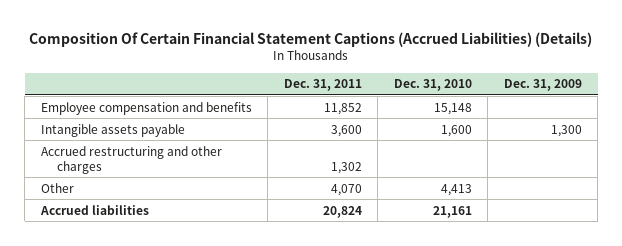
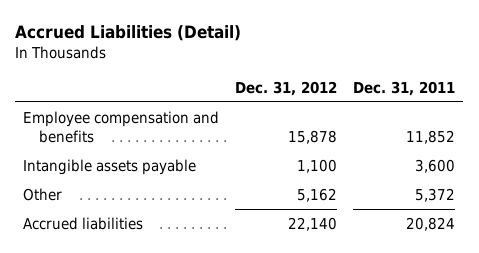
[29,31,593,47] Composition Of Certain Financial Statement Captions (Accrued Liabilities) (Details) -> [15,25,242,42] Accrued Liabilities (Detail)
[393,79,472,92] Dec. 31, 2010 -> none
[503,79,582,92] Dec. 31, 2009 -> none
none -> [235,80,338,96] Dec. 31, 2012
[40,145,222,174] Accrued restructuring and other charges -> none
[330,183,362,196] 4,070 -> [415,187,456,202] 5,372

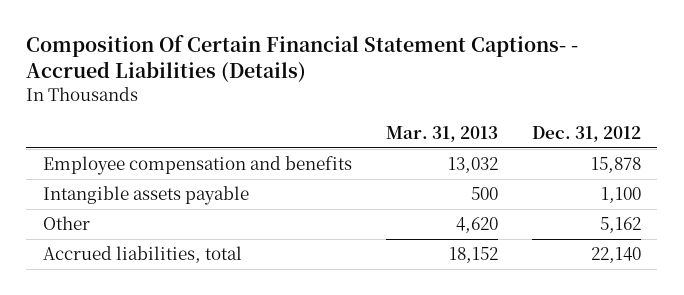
[15,25,242,42] Accrued Liabilities (Detail) -> [26,35,579,83] Composition Of Certain Financial Statement Captions- - Accrued Liabilities (Details)
[353,80,456,96] Dec. 31, 2011 -> none
none -> [385,125,498,142] Mar. 31, 2013
[23,216,144,230] Accrued liabilities -> [43,246,243,264] Accrued liabilities, total

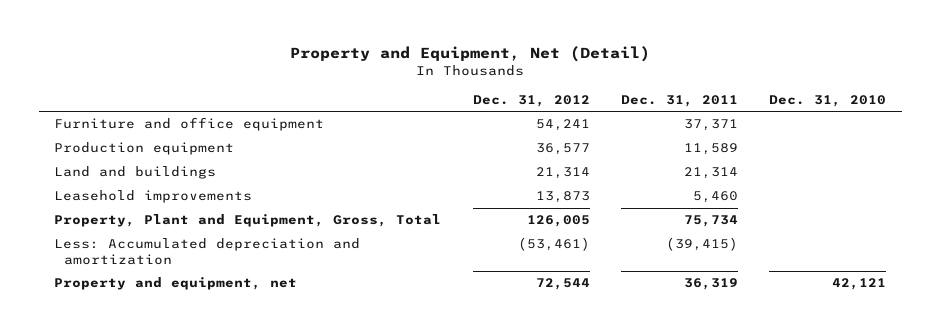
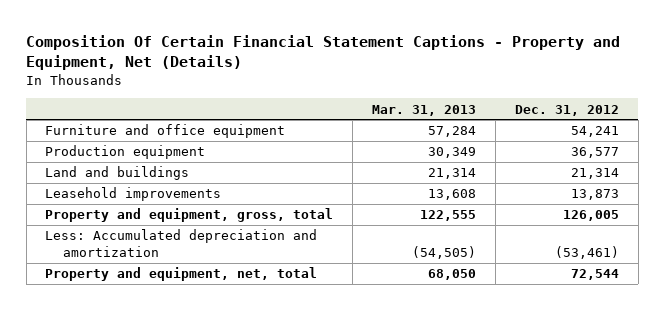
[290,46,651,63] Property and Equipment, Net (Detail) -> [26,34,621,71] Composition Of Certain Financial Statement Captions - Property and Equipment, Net (Details)
[621,95,739,108] Dec. 31, 2011 -> none
[769,95,887,108] Dec. 31, 2010 -> none
none -> [372,104,477,116] Mar. 31, 2013
[54,214,442,228] Property, Plant and Equipment, Gross, Total -> [45,208,334,223] Property and equipment, gross, total
[54,277,298,291] Property and equipment, net -> [45,267,318,282] Property and equipment, net, total

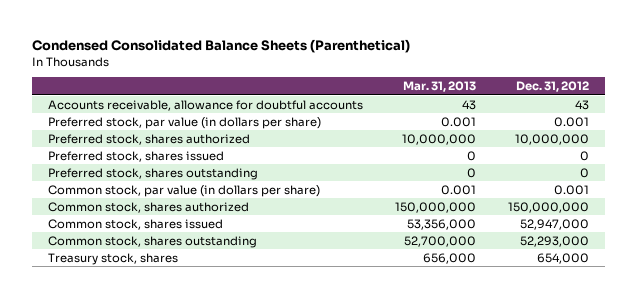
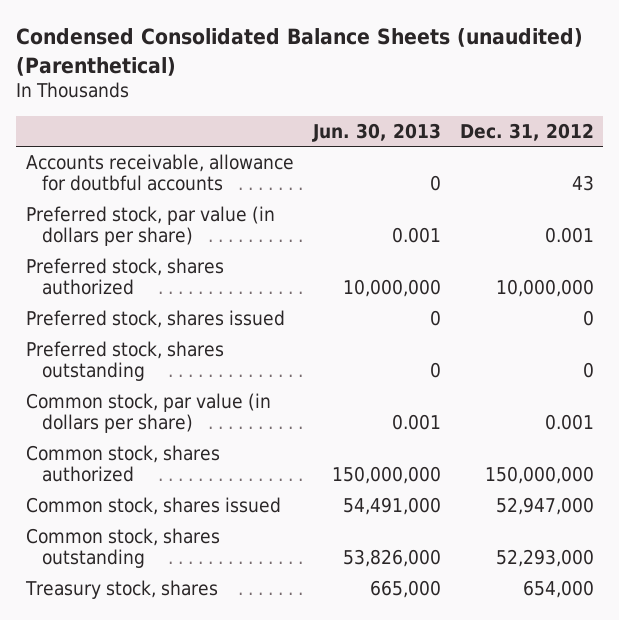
[32,39,411,54] Condensed Consolidated Balance Sheets (Parenthetical) -> [15,28,583,76] Condensed Consolidated Balance Sheets (unaudited) (Parenthetical)
[403,81,477,93] Mar. 31, 2013 -> none
none -> [311,122,441,142] Jun. 30, 2013
[48,99,364,111] Accounts receivable, allowance for doubtful accounts -> [25,153,294,191] Accounts receivable, allowance for doutbful accounts

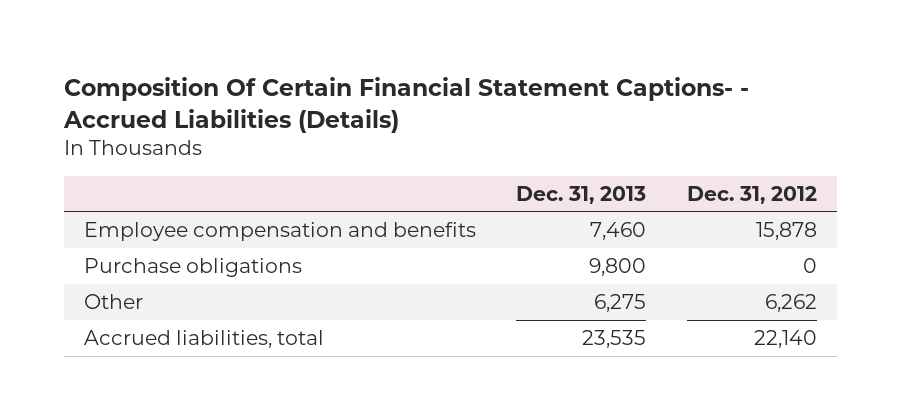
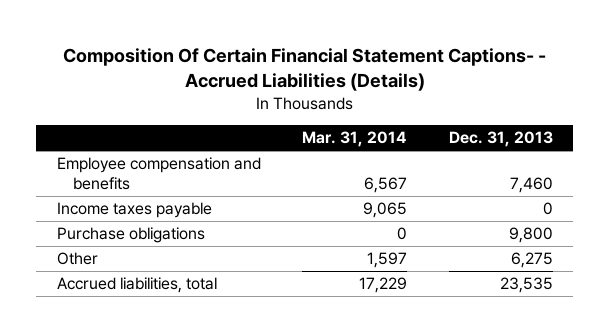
[686,185,817,204] Dec. 31, 2012 -> none
none -> [302,131,408,148] Mar. 31, 2014
none -> [57,202,213,219] Income taxes payable

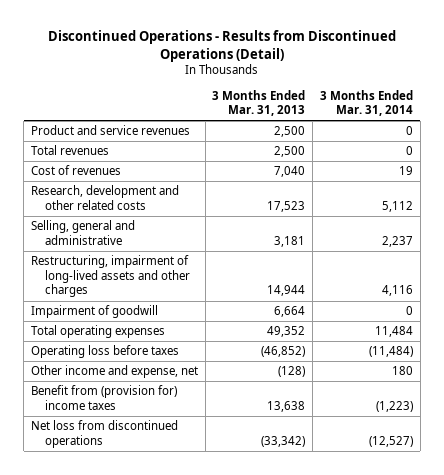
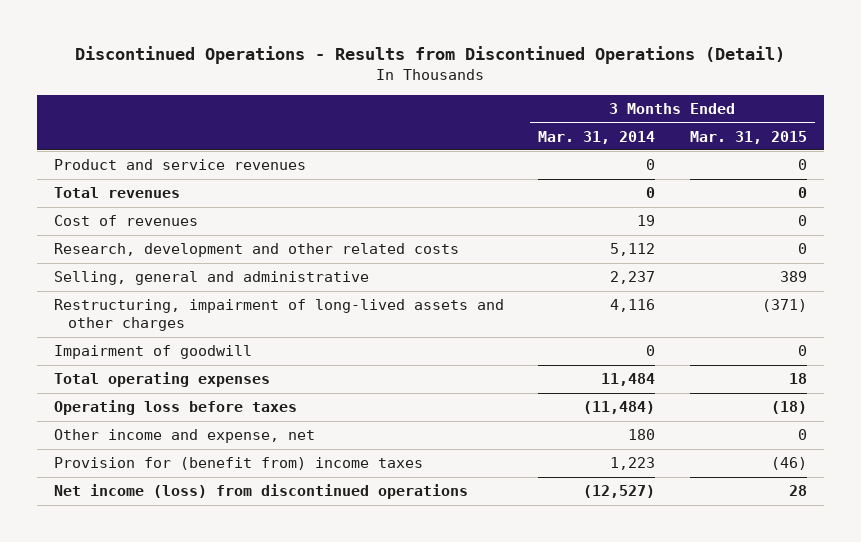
[212,89,306,117] 3 Months Ended Mar. 31, 2013 -> none
none -> [689,130,807,144] Mar. 31, 2015
[30,385,177,410] Benefit from (provision for) income taxes -> [54,457,424,471] Provision for (benefit from) income taxes
[375,400,413,412] (1,223) -> [610,457,656,471] 1,223
[30,420,178,448] Net loss from discontinued operations -> [54,484,469,500] Net income (loss) from discontinued operations

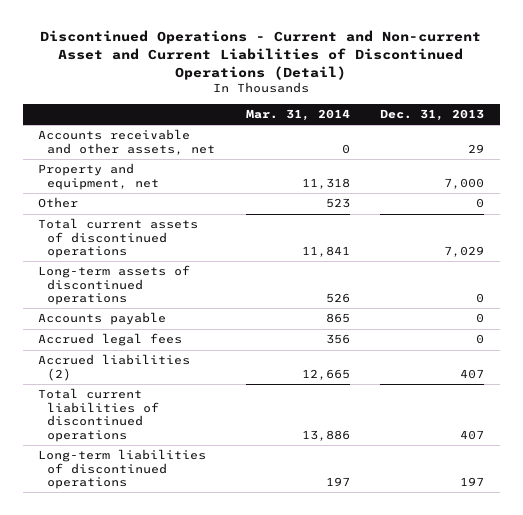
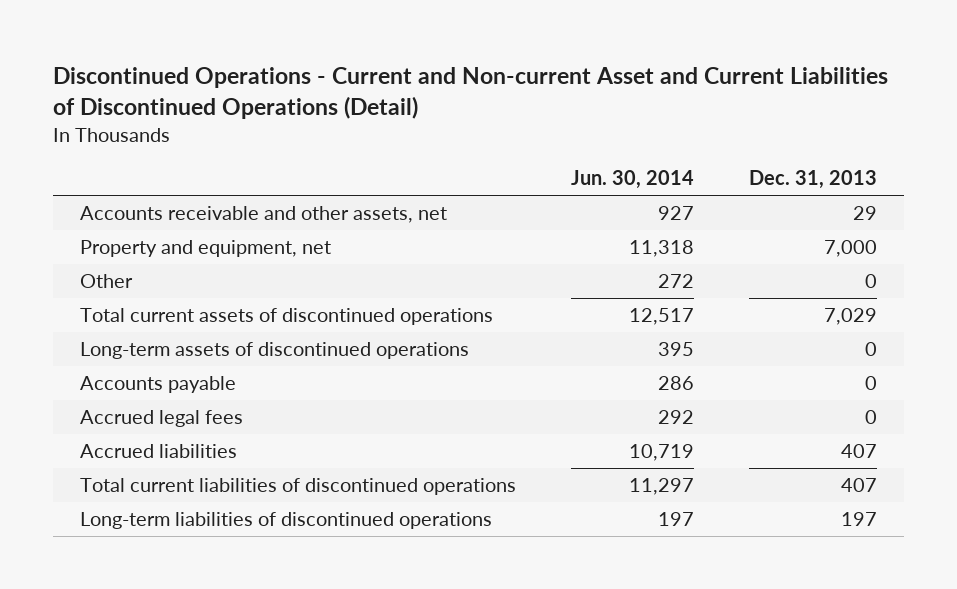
[245,109,350,122] Mar. 31, 2014 -> none
none -> [570,170,694,190] Jun. 30, 2014
[38,354,191,381] Accrued liabilities (2) -> [80,444,238,459] Accrued liabilities

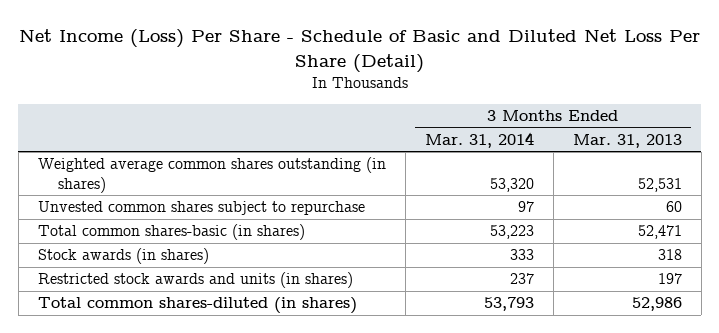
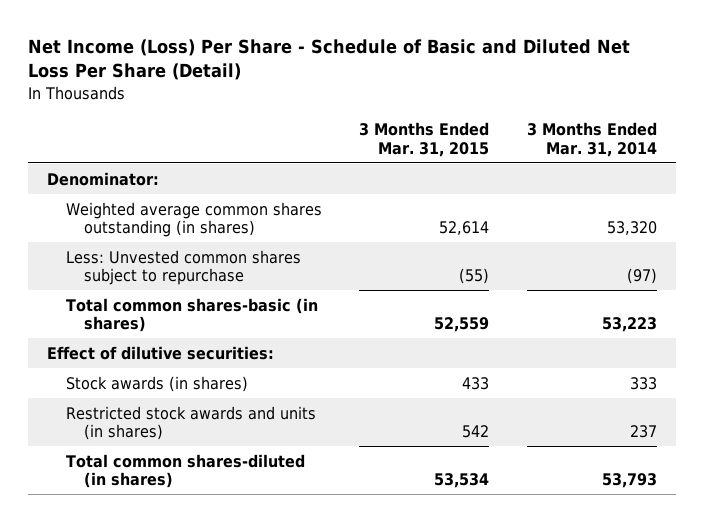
[572,133,682,148] Mar. 31, 2013 -> none
none -> [359,122,490,157] 3 Months Ended Mar. 31, 2015
none -> [46,171,159,186] Denominator:
[37,201,365,216] Unvested common shares subject to repurchase -> [65,249,301,286] Less: Unvested common shares subject to repurchase
[517,201,534,213] 97 -> [626,268,657,285] (97)
none -> [46,345,274,360] Effect of dilutive securities:

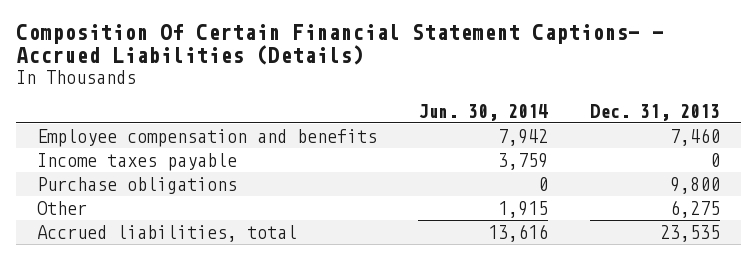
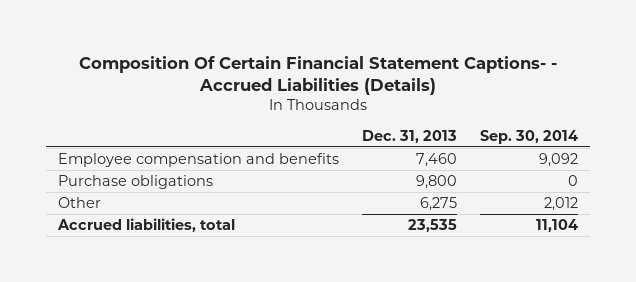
[418,103,549,121] Jun. 30, 2014 -> none
none -> [480,129,579,144] Sep. 30, 2014
[36,152,237,171] Income taxes payable -> none

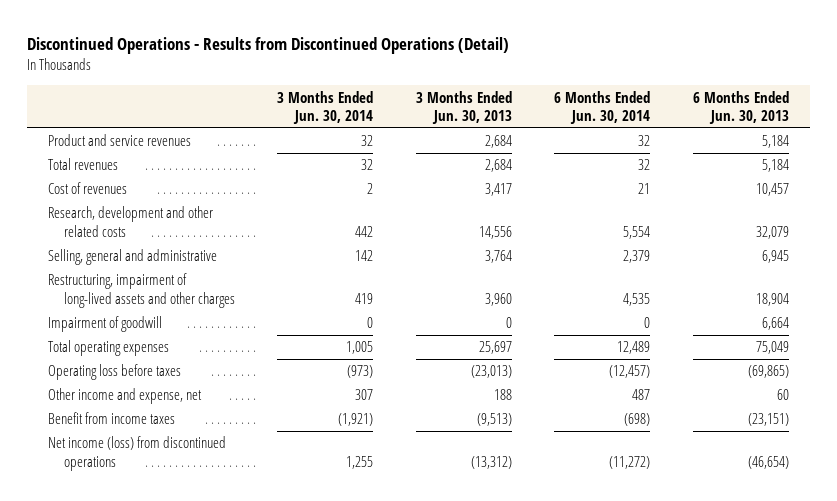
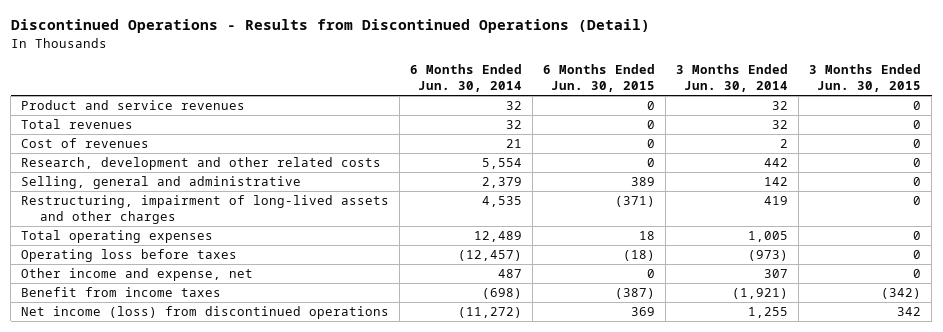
[415,90,512,124] 3 Months Ended Jun. 30, 2013 -> none
[692,90,789,124] 6 Months Ended Jun. 30, 2013 -> none
none -> [543,64,656,93] 6 Months Ended Jun. 30, 2015
none -> [809,64,922,93] 3 Months Ended Jun. 30, 2015
[48,316,163,333] Impairment of goodwill -> none

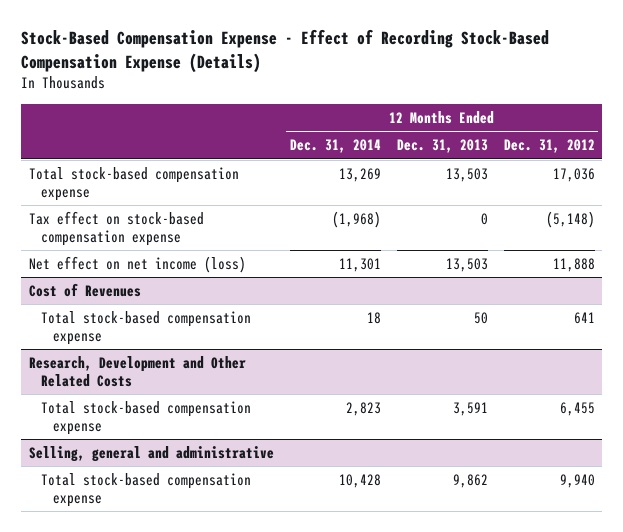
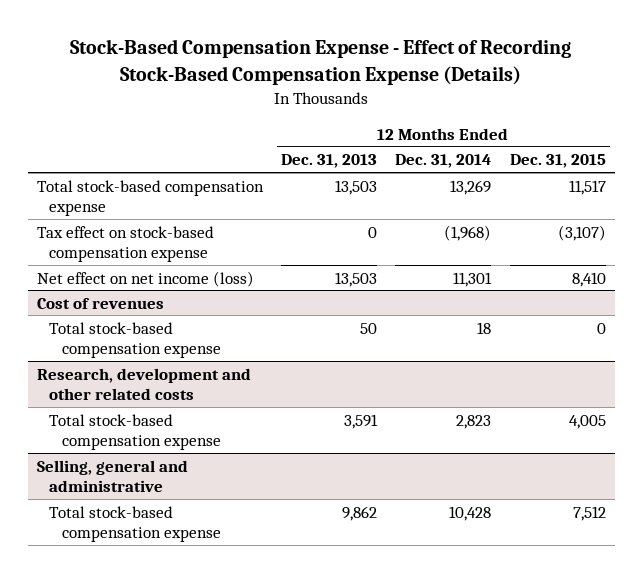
[503,139,595,154] Dec. 31, 2012 -> none
none -> [509,154,606,169] Dec. 31, 2015
[28,283,141,298] Cost of Revenues -> [36,297,164,309] Cost of revenues
[28,356,246,387] Research, Development and Other Related Costs -> [36,367,251,401] Research, development and other related costs

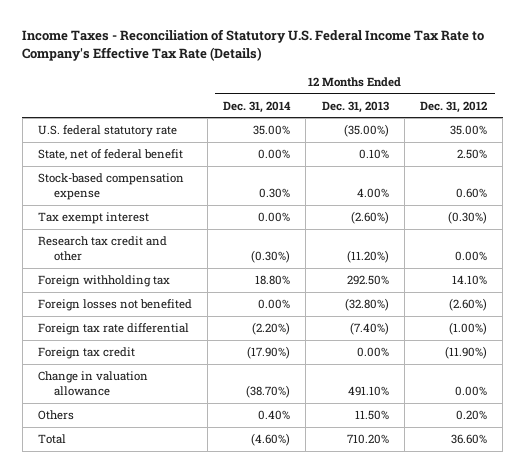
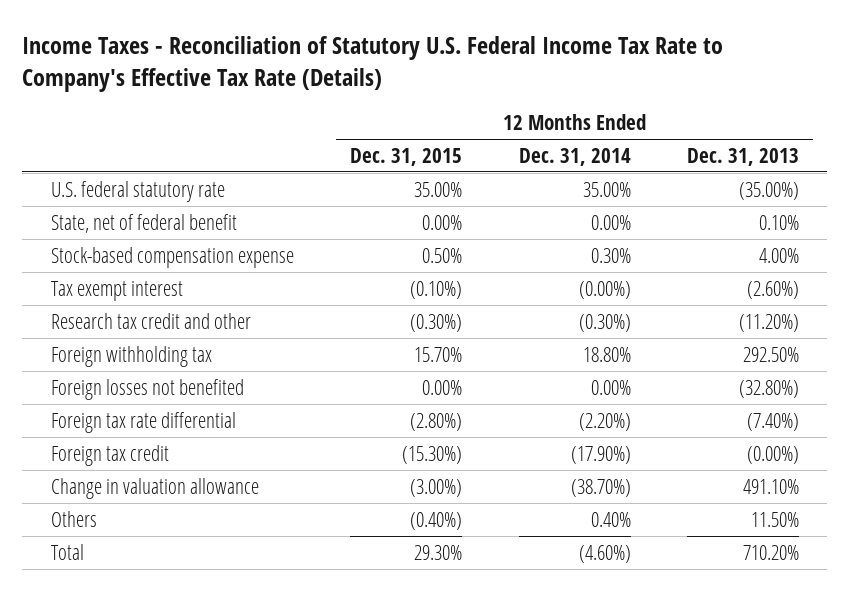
[419,100,487,113] Dec. 31, 2012 -> none
none -> [350,147,463,166] Dec. 31, 2015
[258,212,291,223] 0.00% -> [578,280,631,299] (0.00%)
[356,347,389,358] 0.00% -> [747,445,800,464] (0.00%)

